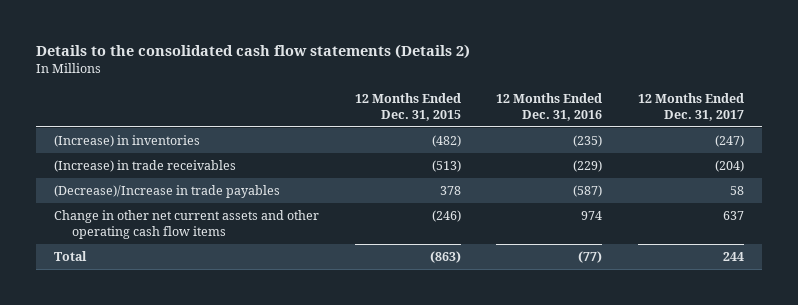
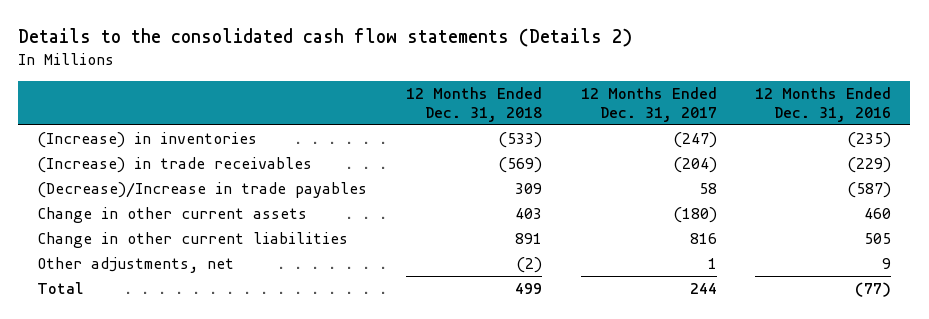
[354,92,461,121] 12 Months Ended Dec. 31, 2015 -> none
none -> [406,86,543,122] 12 Months Ended Dec. 31, 2018
[53,210,319,239] Change in other net current assets and other operating cash flow items -> none
none -> [37,207,308,224] Change in other current assets
none -> [37,232,349,249] Change in other current liabilities
none -> [37,257,235,274] Other adjustments, net

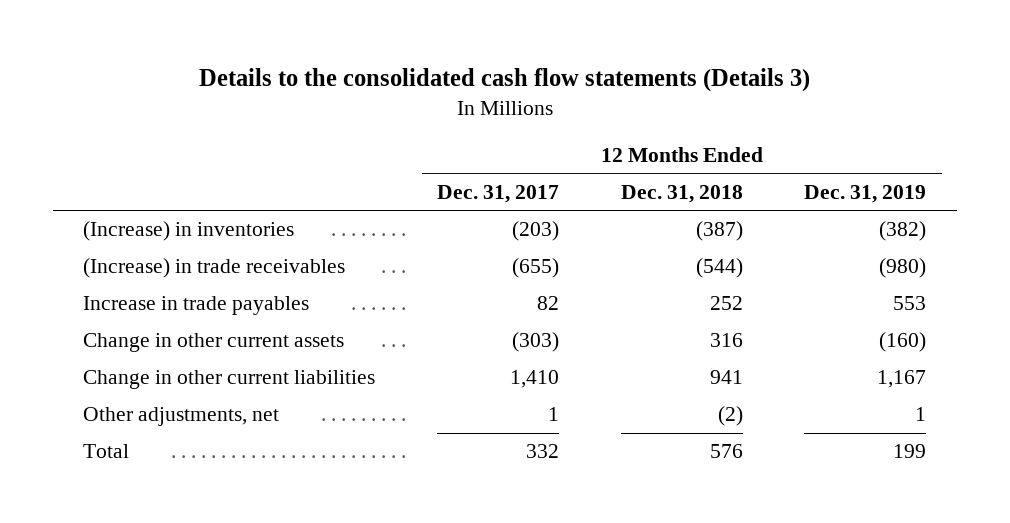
[18,28,633,48] Details to the consolidated cash flow statements (Details 2) -> [198,67,810,92] Details to the consolidated cash flow statements (Details 3)
[755,86,892,122] 12 Months Ended Dec. 31, 2016 -> none
none -> [804,184,927,203] Dec. 31, 2019
[498,132,543,149] (533) -> [695,221,743,242] (387)
[672,132,717,149] (247) -> [512,221,560,242] (203)
[498,157,543,174] (569) -> [695,258,743,279] (544)
[672,157,717,174] (204) -> [512,258,560,279] (655)
[37,182,368,199] (Decrease)/Increase in trade payables -> [83,296,310,316] Increase in trade payables
[515,183,543,195] 309 -> [709,296,743,311] 252
[698,183,717,195] 58 -> [537,296,560,311] 82
[515,208,543,220] 403 -> [709,333,743,348] 316
[672,207,717,224] (180) -> [512,332,560,353] (303)
[515,233,543,245] 891 -> [709,370,743,385] 941
[689,233,717,245] 816 -> [510,370,560,389] 1,410
[515,283,543,295] 499 -> [709,444,743,459] 576
[689,283,717,295] 244 -> [526,444,560,459] 332

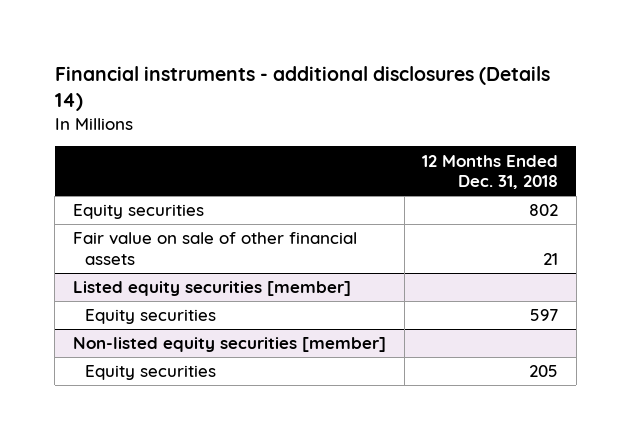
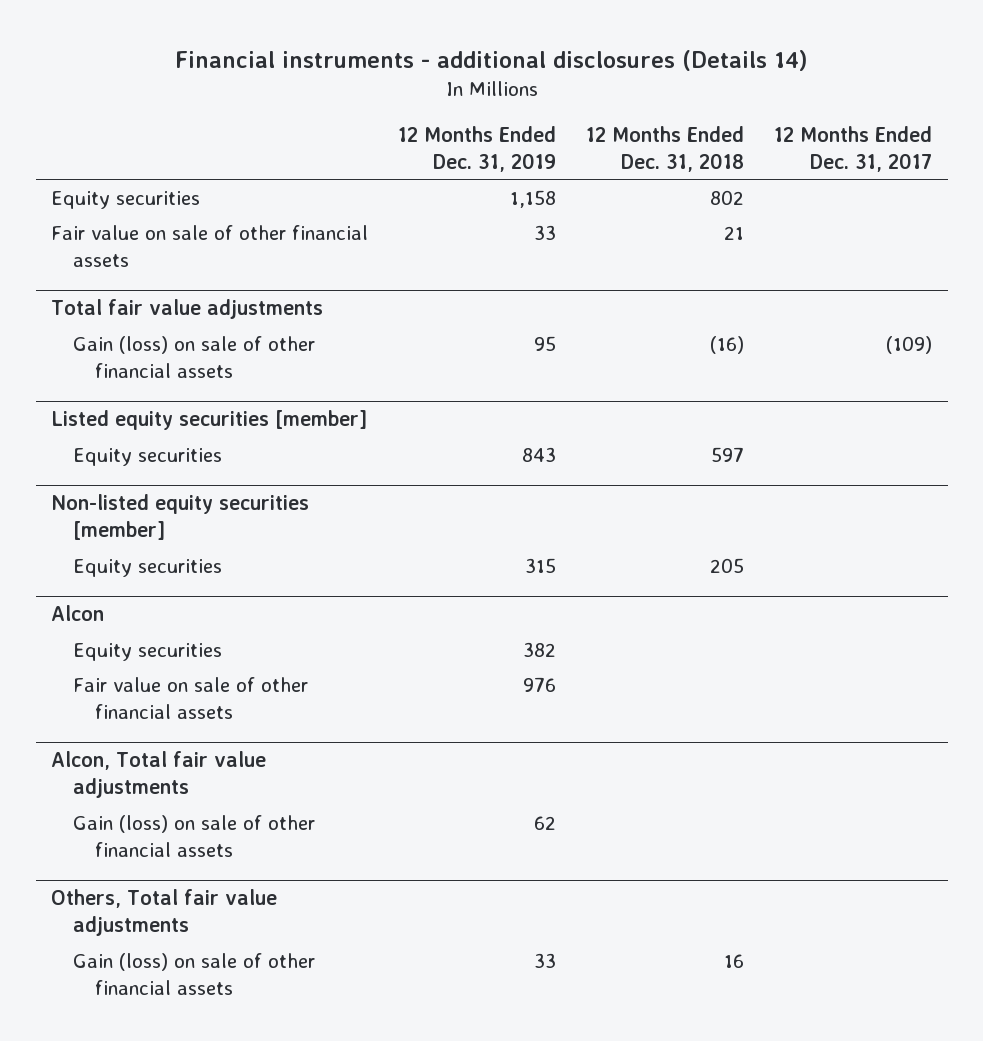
none -> [397,126,556,172] 12 Months Ended Dec. 31, 2019
none -> [774,126,933,172] 12 Months Ended Dec. 31, 2017
none -> [50,299,323,320] Total fair value adjustments
none -> [72,335,315,378] Gain (loss) on sale of other financial assets
none -> [50,605,104,622] Alcon
none -> [72,642,222,661] Equity securities
none -> [72,676,308,719] Fair value on sale of other financial assets
none -> [50,751,266,798] Alcon, Total fair value adjustments
none -> [72,814,315,857] Gain (loss) on sale of other financial assets
none -> [50,889,277,936] Others, Total fair value adjustments
none -> [72,952,315,995] Gain (loss) on sale of other financial assets

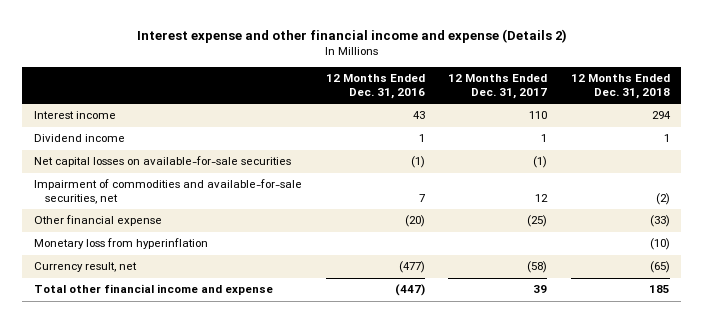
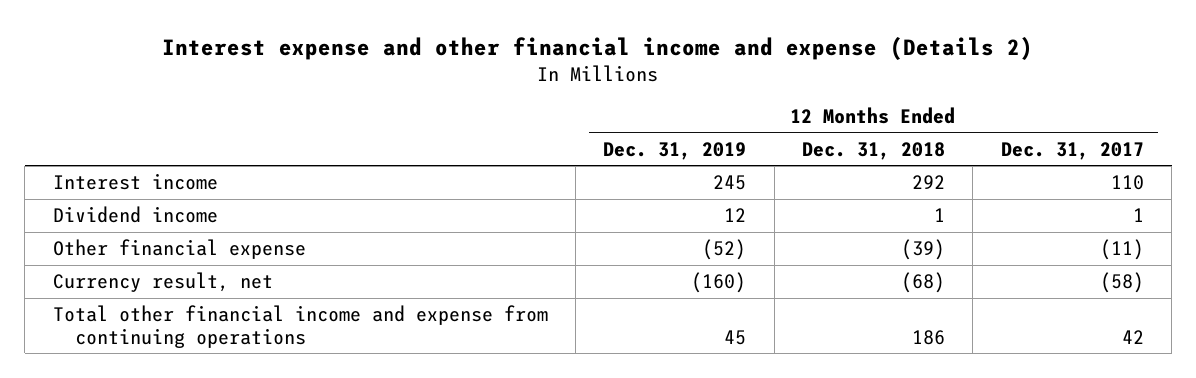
[325,73,425,99] 12 Months Ended Dec. 31, 2016 -> none
none -> [603,141,747,160] Dec. 31, 2019
[651,111,671,120] 294 -> [911,175,945,190] 292
[34,156,292,168] Net capital losses on available-for-sale securities -> none
[34,179,303,205] Impairment of commodities and available-for-sale securities, net -> none
[34,238,209,250] Monetary loss from hyperinflation -> none
[527,215,548,228] (25) -> [1099,239,1144,261] (11)
[649,215,670,228] (33) -> [900,239,945,261] (39)
[649,261,670,274] (65) -> [900,272,945,294] (68)
[34,284,274,296] Total other financial income and expense -> [52,305,548,348] Total other financial income and expense from continuing operations
[533,285,548,294] 39 -> [1121,329,1144,344] 42
[648,285,670,294] 185 -> [911,329,945,345] 186

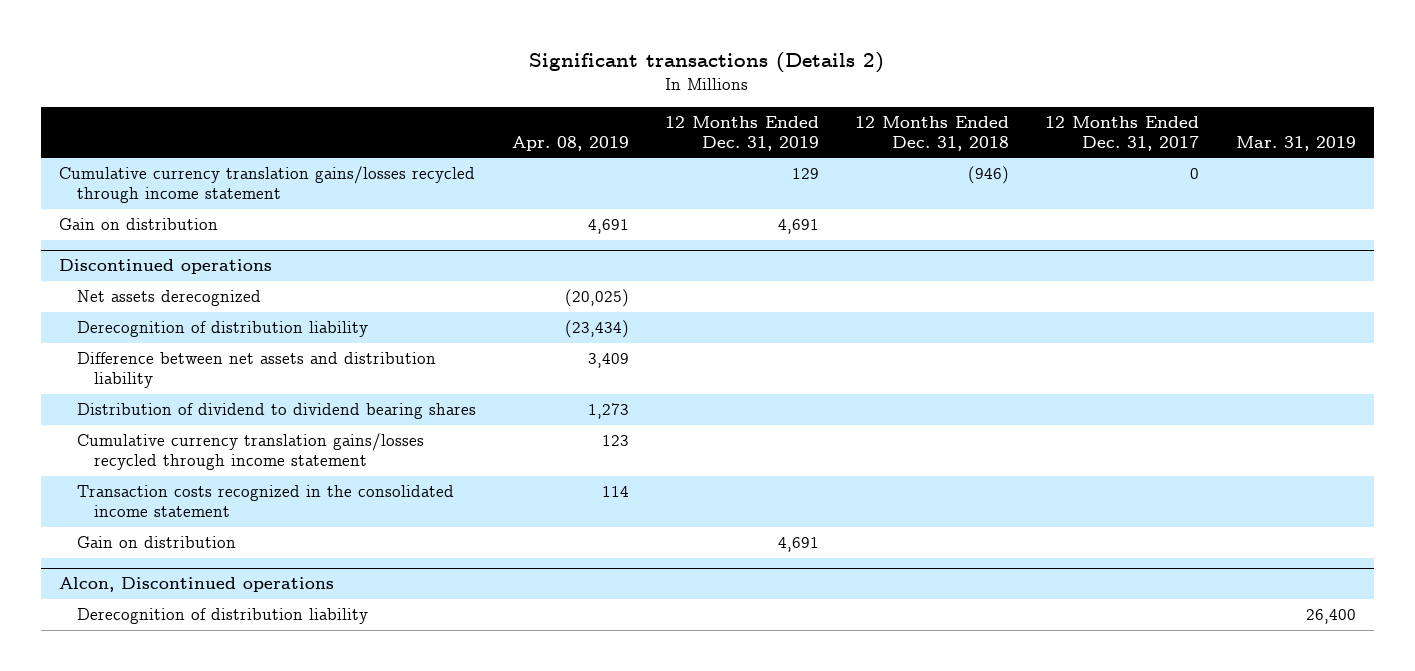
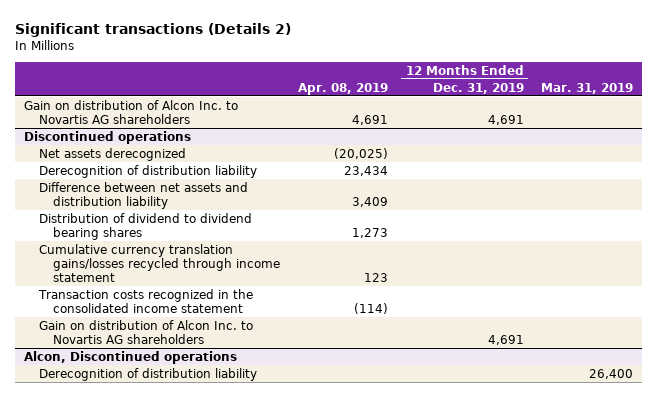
[855,115,1010,151] 12 Months Ended Dec. 31, 2018 -> none
[1045,115,1200,151] 12 Months Ended Dec. 31, 2017 -> none
[58,166,475,204] Cumulative currency translation gains/losses recycled through income statement -> none
[58,218,218,231] Gain on distribution -> [24,99,239,124] Gain on distribution of Alcon Inc. to Novartis AG shareholders
[564,320,629,339] (23,434) -> [343,165,388,176] 23,434
[601,486,629,498] 114 -> [353,302,388,314] (114)
[76,536,236,549] Gain on distribution -> [38,319,253,344] Gain on distribution of Alcon Inc. to Novartis AG shareholders

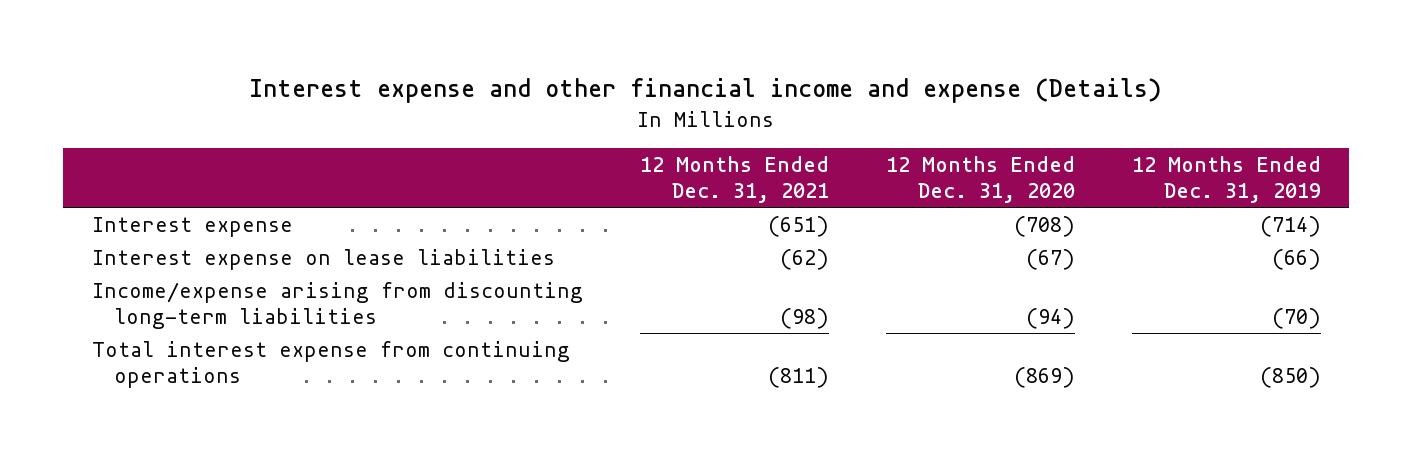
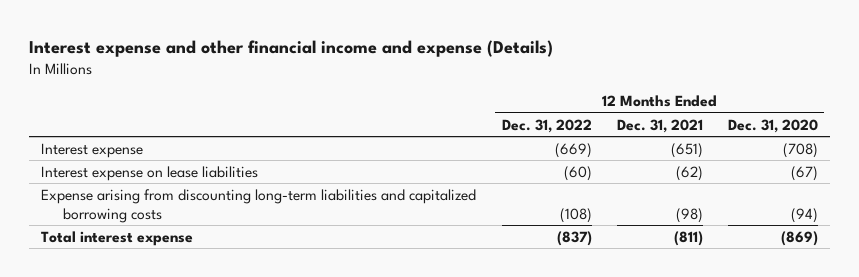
[1131,156,1321,204] 12 Months Ended Dec. 31, 2019 -> none
none -> [501,118,592,133] Dec. 31, 2022
[91,282,583,329] Income/expense arising from discounting long-term liabilities -> [41,188,477,223] Expense arising from discounting long-term liabilities and capitalized borrowing costs
[91,341,570,388] Total interest expense from continuing operations -> [41,230,194,246] Total interest expense

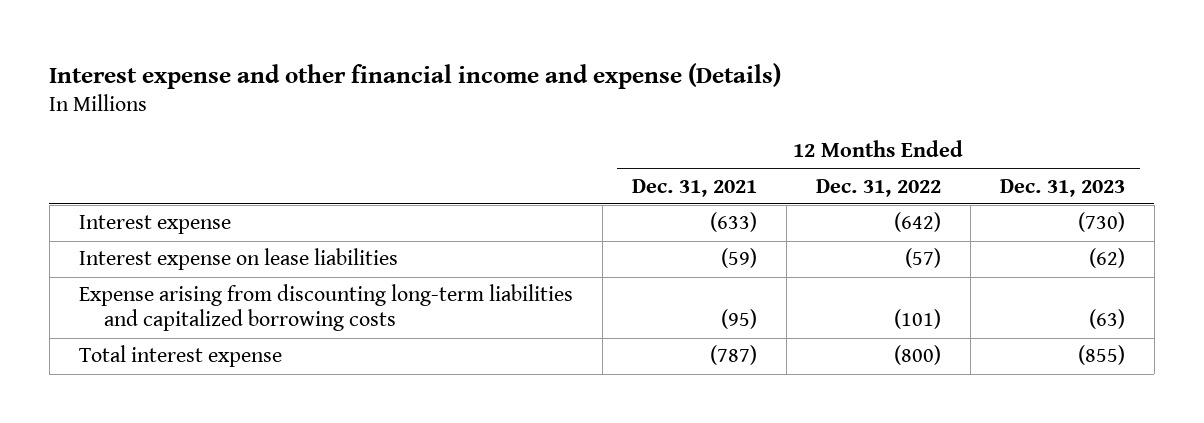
[727,118,818,133] Dec. 31, 2020 -> none
none -> [999,178,1125,197] Dec. 31, 2023
[554,142,592,158] (669) -> [893,212,941,233] (642)
[670,142,703,158] (651) -> [709,212,757,233] (633)
[563,165,592,181] (60) -> [904,248,941,269] (57)
[675,165,703,181] (62) -> [720,248,757,269] (59)
[559,207,592,223] (108) -> [893,309,941,330] (101)
[675,207,703,223] (98) -> [720,309,757,330] (95)
[556,230,592,246] (837) -> [893,345,941,366] (800)
[673,230,703,246] (811) -> [709,345,757,366] (787)

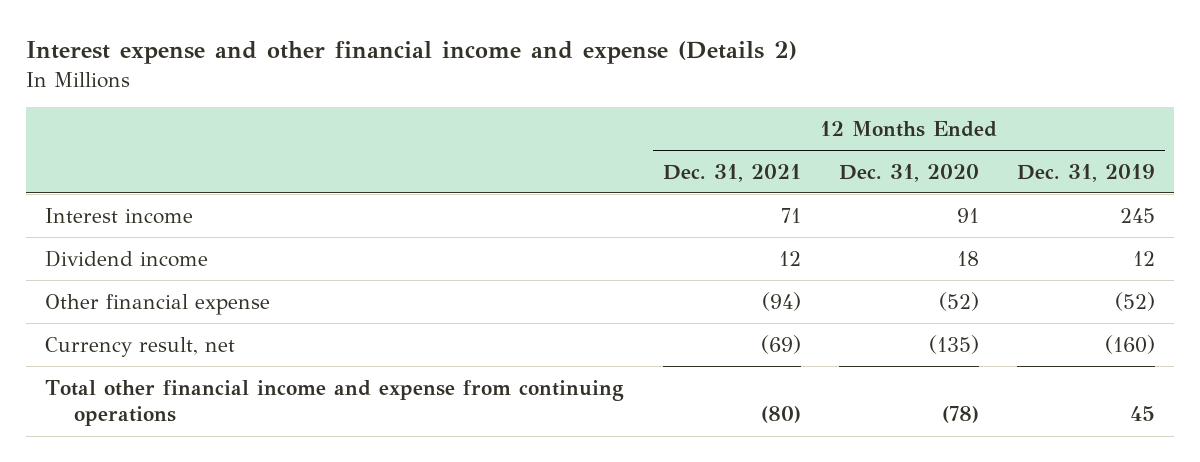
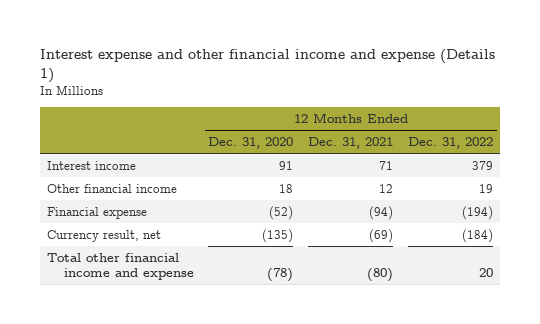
[25,41,797,65] Interest expense and other financial income and expense (Details 2) -> [39,48,495,84] Interest expense and other financial income and expense (Details 1)
[1017,163,1156,182] Dec. 31, 2019 -> none
none -> [408,137,494,150] Dec. 31, 2022
[45,249,209,267] Dividend income -> [47,183,178,193] Other financial income
[45,293,271,315] Other financial expense -> [47,206,148,219] Financial expense
[45,379,625,427] Total other financial income and expense from continuing operations -> [47,252,194,280] Total other financial income and expense

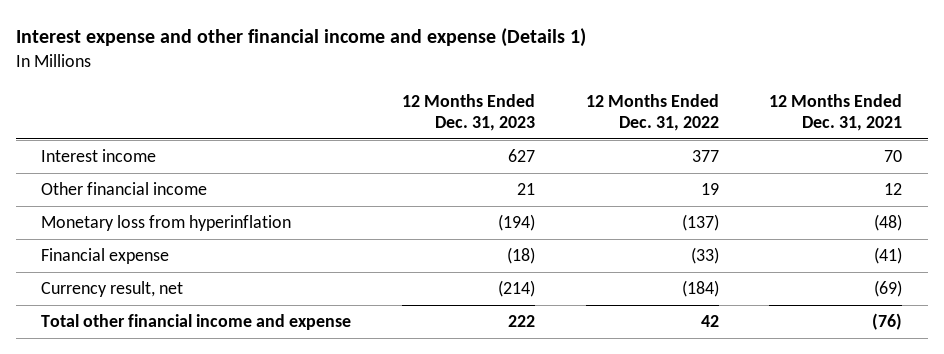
[208,137,294,150] Dec. 31, 2020 -> none
none -> [402,94,536,132] 12 Months Ended Dec. 31, 2023
[379,160,394,170] 71 -> [884,150,903,163] 70
[472,160,494,170] 379 -> [691,150,719,163] 377
none -> [41,215,292,232] Monetary loss from hyperinflation
[369,205,394,220] (94) -> [874,247,903,265] (41)
[462,205,494,220] (194) -> [690,247,719,265] (33)
[367,267,394,282] (80) -> [872,313,903,331] (76)
[479,267,494,277] 20 -> [700,315,719,328] 42

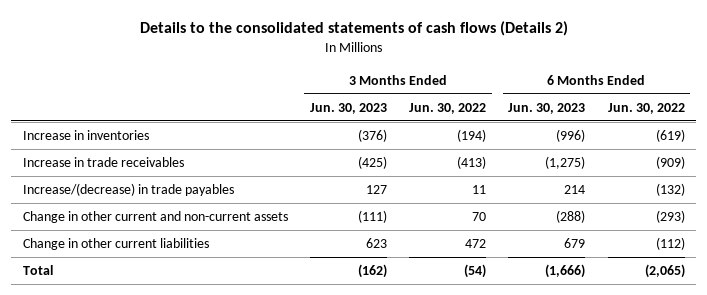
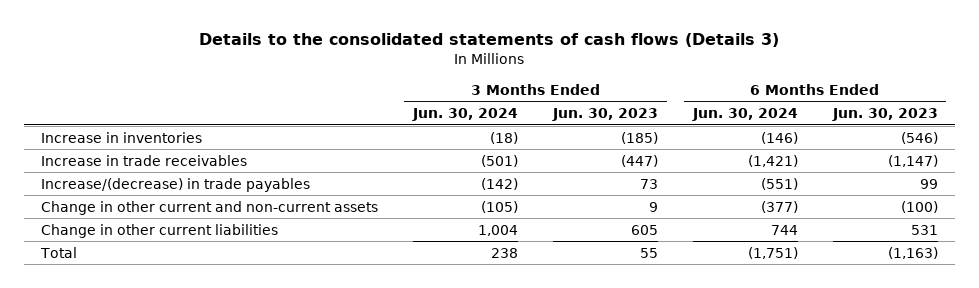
[139,21,568,37] Details to the consolidated statements of cash flows (Details 2) -> [199,33,780,48] Details to the consolidated statements of cash flows (Details 3)
[409,102,487,114] Jun. 30, 2022 -> none
[607,102,685,114] Jun. 30, 2022 -> none
none -> [412,108,519,122] Jun. 30, 2024
none -> [691,108,798,122] Jun. 30, 2024
[357,129,387,143] (376) -> [620,131,658,144] (185)
[556,129,586,143] (996) -> [900,131,938,144] (546)
[357,156,387,170] (425) -> [620,154,658,167] (447)
[545,156,586,170] (1,275) -> [887,154,938,167] (1,147)
[365,185,387,195] 127 -> [639,178,658,189] 73
[564,185,586,195] 214 -> [919,178,938,189] 99
[357,210,387,224] (111) -> [648,201,658,212] 9
[556,210,586,224] (288) -> [900,200,938,213] (100)
[365,238,387,249] 623 -> [630,224,658,235] 605
[564,238,586,249] 679 -> [910,224,938,235] 531
[357,264,387,279] (162) -> [639,247,658,258] 55
[545,264,586,279] (1,666) -> [887,246,938,259] (1,163)

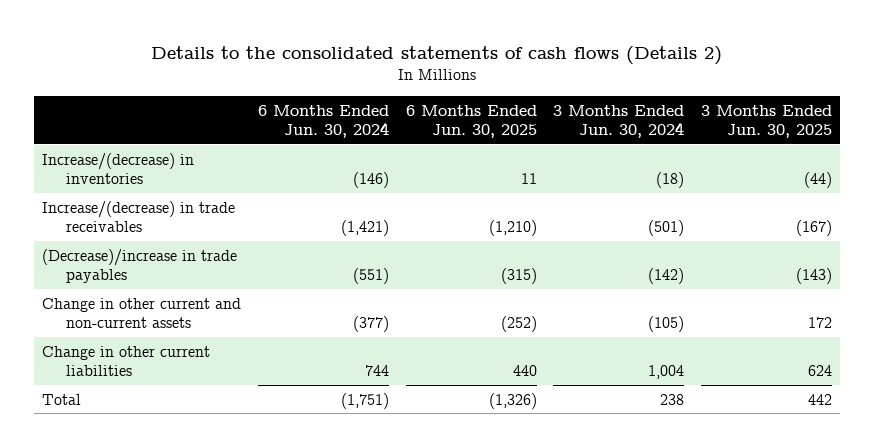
[199,33,780,48] Details to the consolidated statements of cash flows (Details 3) -> [151,45,723,65] Details to the consolidated statements of cash flows (Details 2)
[551,108,658,122] Jun. 30, 2023 -> none
[831,108,938,122] Jun. 30, 2023 -> none
none -> [405,104,537,139] 6 Months Ended Jun. 30, 2025
none -> [700,104,832,139] 3 Months Ended Jun. 30, 2025
[41,131,203,143] Increase in inventories -> [42,152,195,185] Increase/(decrease) in inventories
[41,154,248,166] Increase in trade receivables -> [42,200,236,233] Increase/(decrease) in trade receivables
[41,177,311,192] Increase/(decrease) in trade payables -> [42,248,238,284] (Decrease)/increase in trade payables

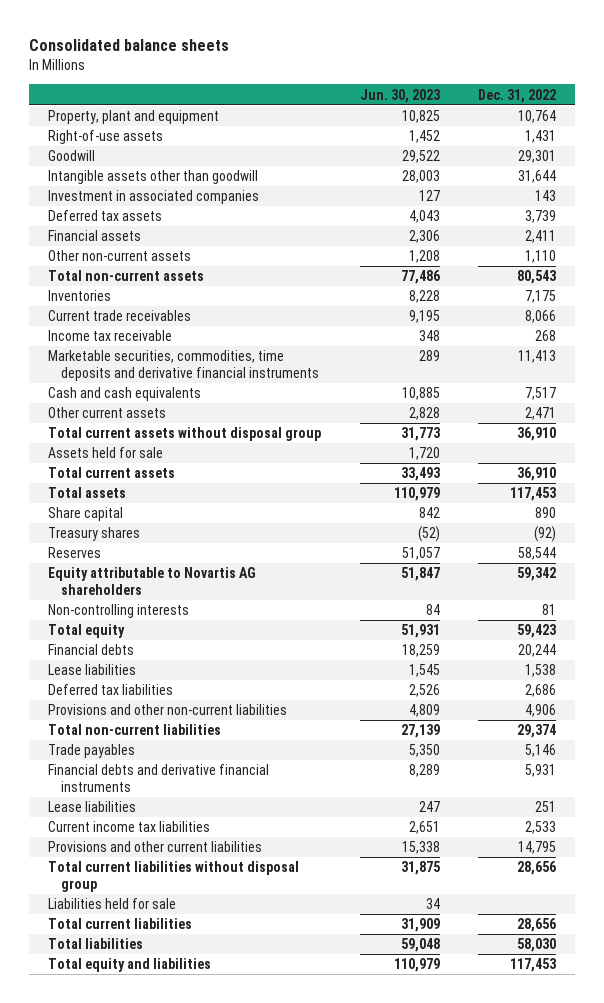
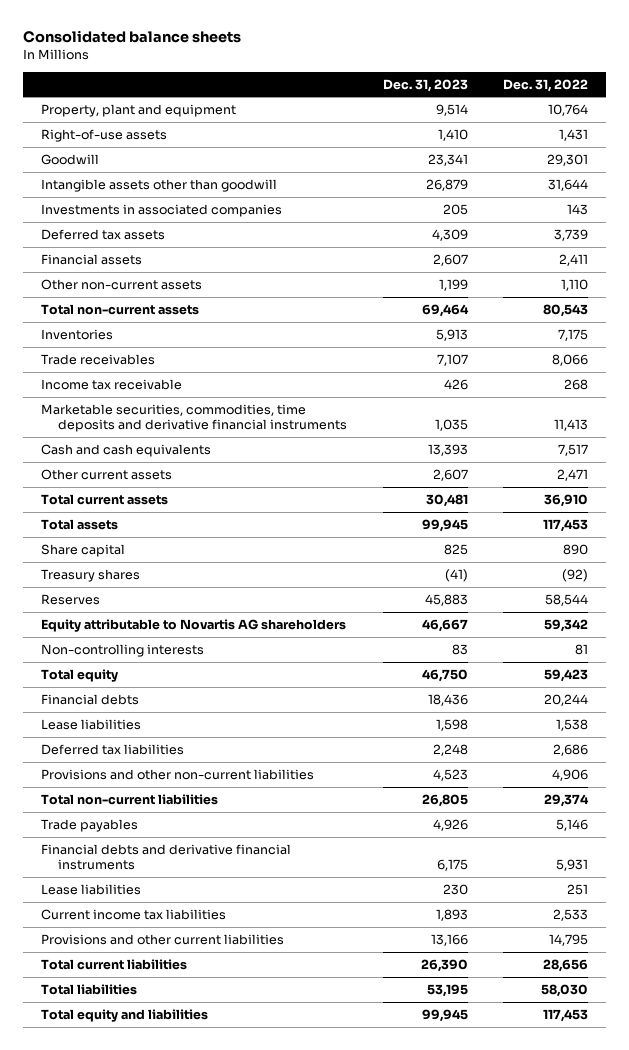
[359,88,440,103] Jun. 30, 2023 -> none
none -> [382,78,468,92] Dec. 31, 2023
[48,190,260,205] Investment in associated companies -> [40,203,282,217] Investments in associated companies
[48,310,192,322] Current trade receivables -> [40,353,155,365] Trade receivables
[48,427,322,442] Total current assets without disposal group -> none
[48,447,164,459] Assets held for sale -> none
[48,861,300,893] Total current liabilities without disposal group -> none
[48,898,177,910] Liabilities held for sale -> none

